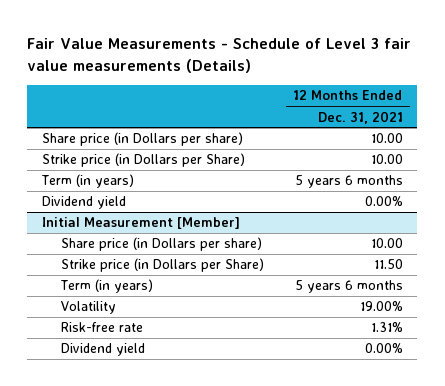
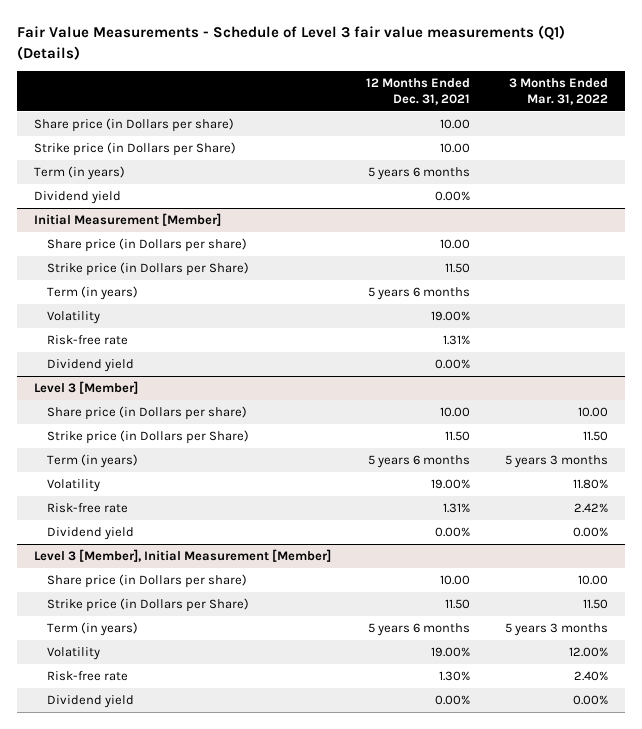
[27,38,412,73] Fair Value Measurements - Schedule of Level 3 fair value measurements (Details) -> [16,25,565,60] Fair Value Measurements - Schedule of Level 3 fair value measurements (Q1) (Details)
none -> [508,78,608,106] 3 Months Ended Mar. 31, 2022
none -> [34,381,139,395] Level 3 [Member]
none -> [46,406,247,421] Share price (in Dollars per share)
none -> [46,430,249,445] Strike price (in Dollars per Share)
none -> [46,454,138,469] Term (in years)
none -> [46,479,100,493] Volatility
none -> [46,503,128,514] Risk-free rate
none -> [46,527,134,541] Dividend yield
none -> [34,549,332,563] Level 3 [Member], Initial Measurement [Member]
none -> [46,574,247,589] Share price (in Dollars per share)
none -> [46,598,249,613] Strike price (in Dollars per Share)
none -> [46,622,138,637] Term (in years)
none -> [46,647,100,661] Volatility
none -> [46,671,128,682] Risk-free rate
none -> [46,695,134,709] Dividend yield

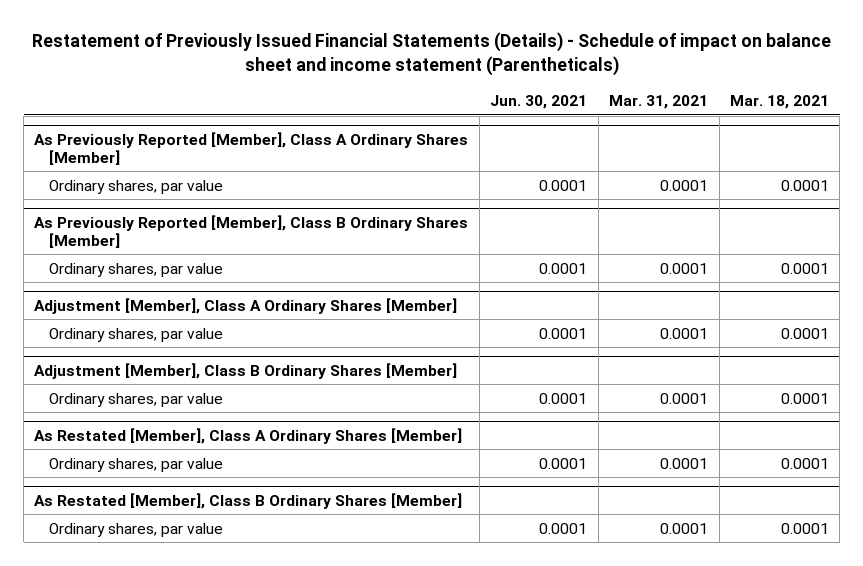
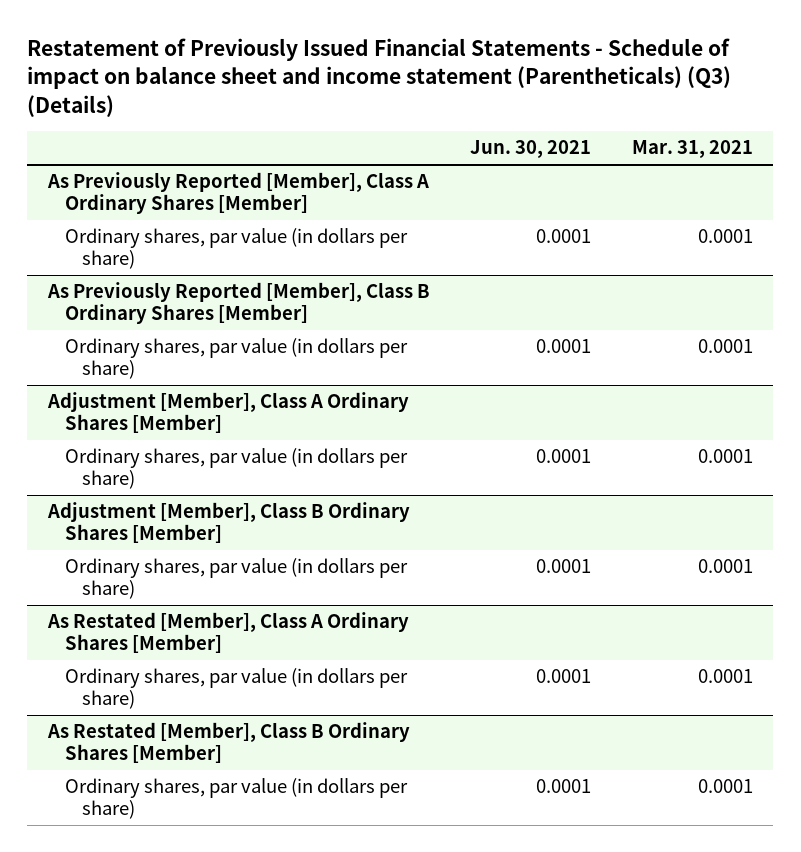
[31,32,831,77] Restatement of Previously Issued Financial Statements (Details) - Schedule of impact on balance sheet and income statement (Parentheticals) -> [27,37,732,117] Restatement of Previously Issued Financial Statements - Schedule of impact on balance sheet and income statement (Parentheticals) (Q3) (Details)
[729,94,829,109] Mar. 18, 2021 -> none
[49,179,224,194] Ordinary shares, par value -> [65,228,409,270] Ordinary shares, par value (in dollars per share)
[49,262,224,277] Ordinary shares, par value -> [65,338,409,380] Ordinary shares, par value (in dollars per share)
[49,327,224,342] Ordinary shares, par value -> [65,448,409,490] Ordinary shares, par value (in dollars per share)
[49,392,224,407] Ordinary shares, par value -> [65,558,409,600] Ordinary shares, par value (in dollars per share)
[49,457,224,472] Ordinary shares, par value -> [65,668,409,710] Ordinary shares, par value (in dollars per share)
[49,522,224,537] Ordinary shares, par value -> [65,778,409,820] Ordinary shares, par value (in dollars per share)

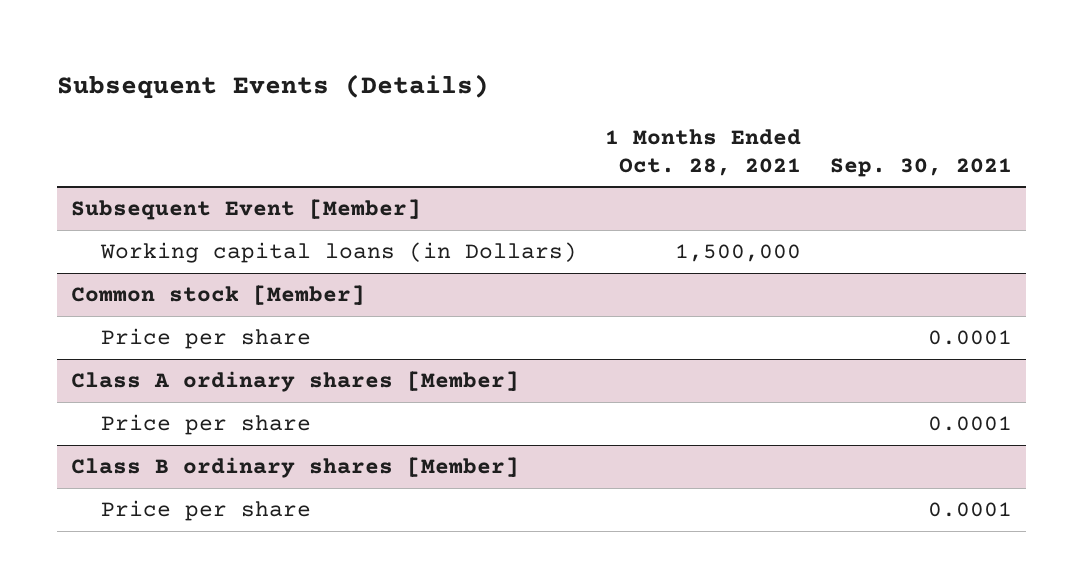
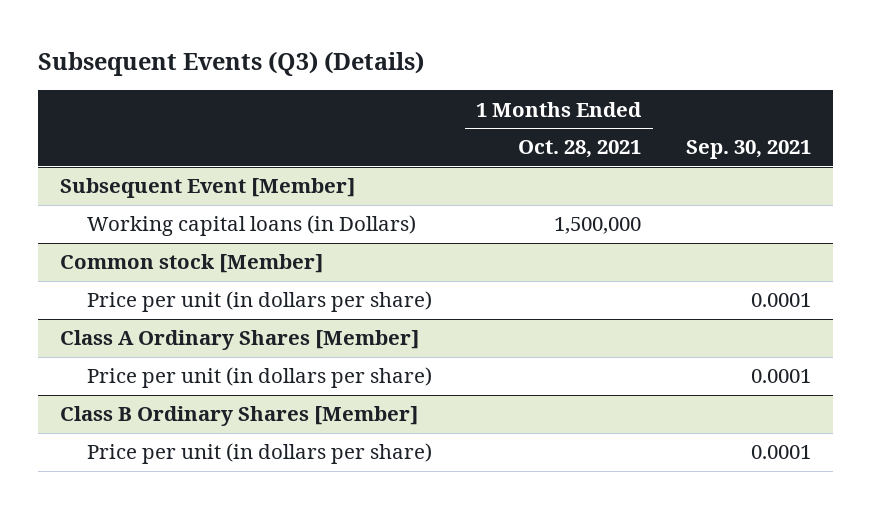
[57,73,490,99] Subsequent Events (Details) -> [37,50,424,76] Subsequent Events (Q3) (Details)
[101,327,312,349] Price per share -> [86,291,432,313] Price per unit (in dollars per share)
[71,370,520,392] Class A ordinary shares [Member] -> [60,330,420,351] Class A Ordinary Shares [Member]
[101,413,312,435] Price per share -> [86,367,432,389] Price per unit (in dollars per share)
[71,456,520,478] Class B ordinary shares [Member] -> [60,406,419,427] Class B Ordinary Shares [Member]
[101,499,312,521] Price per share -> [86,443,432,465] Price per unit (in dollars per share)

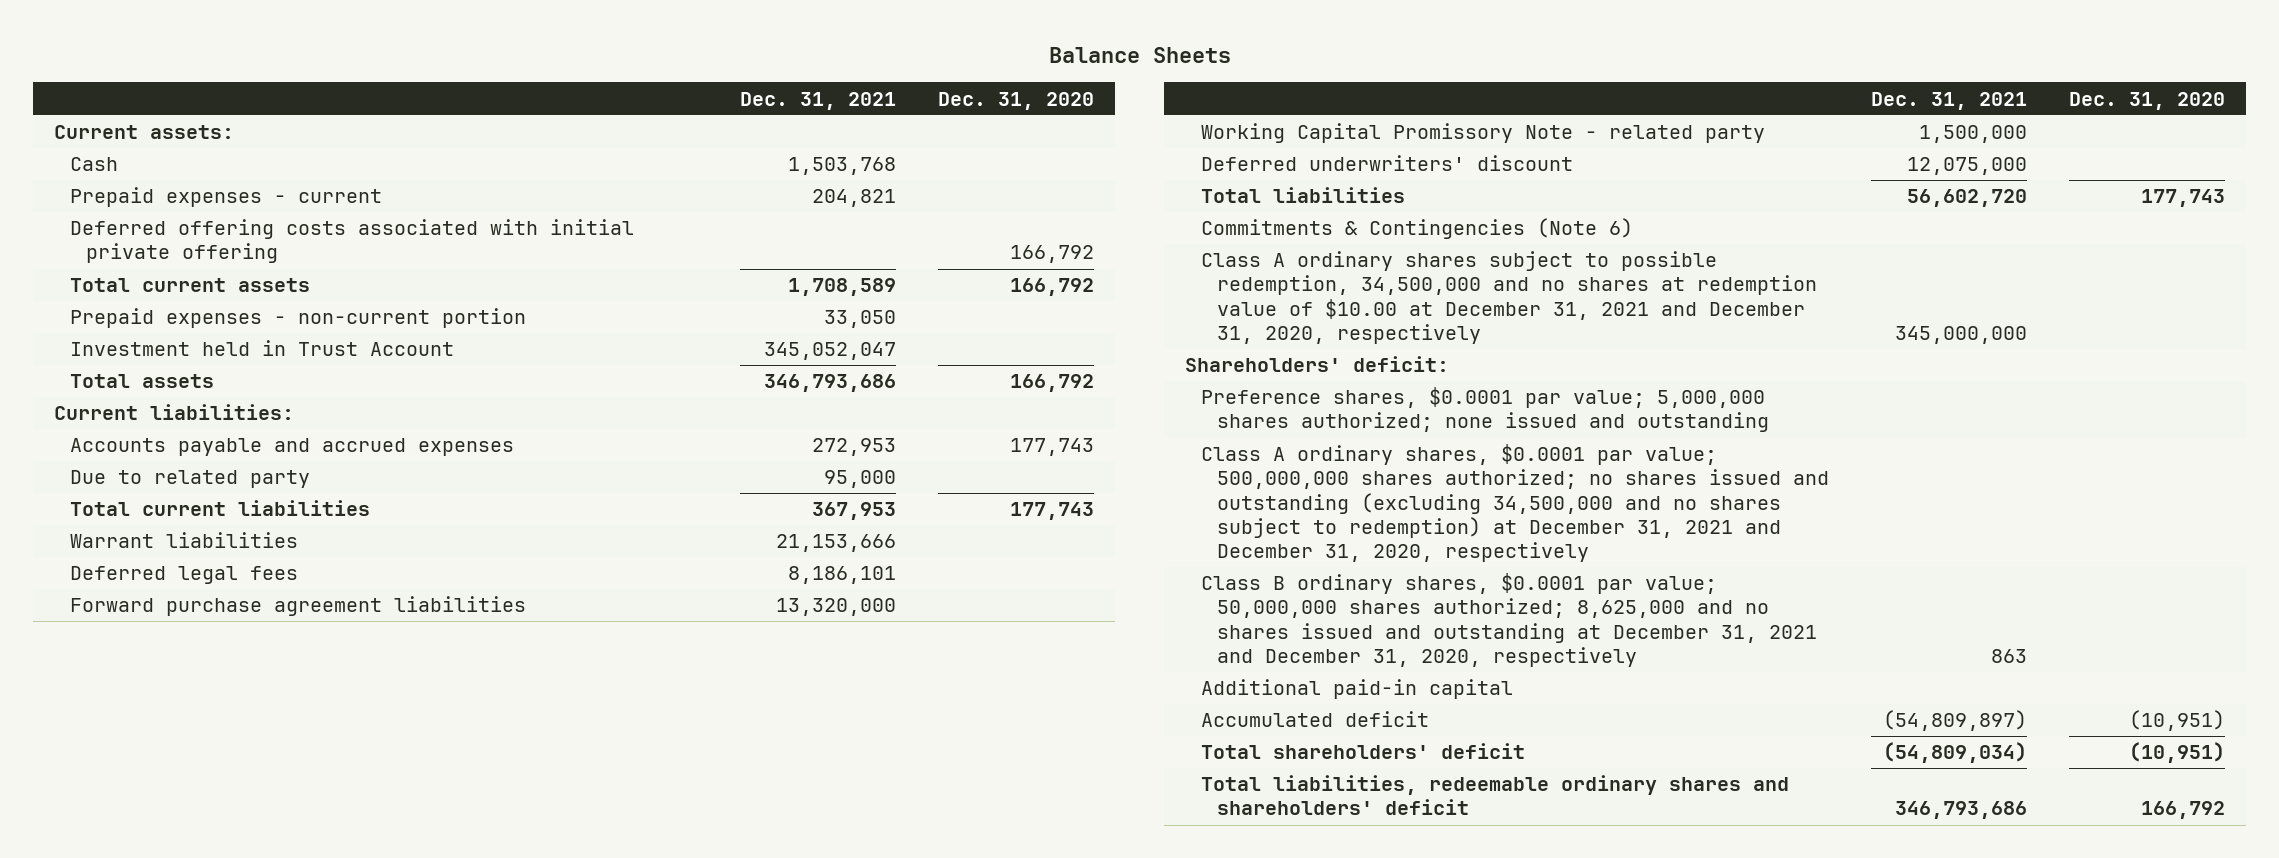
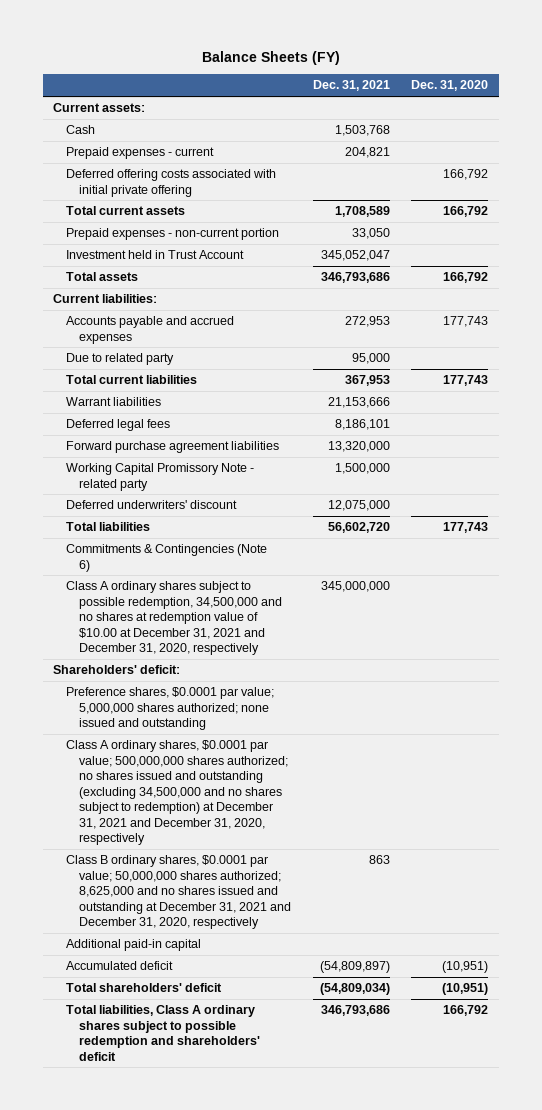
[1048,46,1231,63] Balance Sheets -> [201,50,340,65] Balance Sheets (FY)
[1201,775,1790,816] Total liabilities, redeemable ordinary shares and shareholders' deficit -> [66,1005,261,1061] Total liabilities, Class A ordinary shares subject to possible redemption and shareholders' deficit

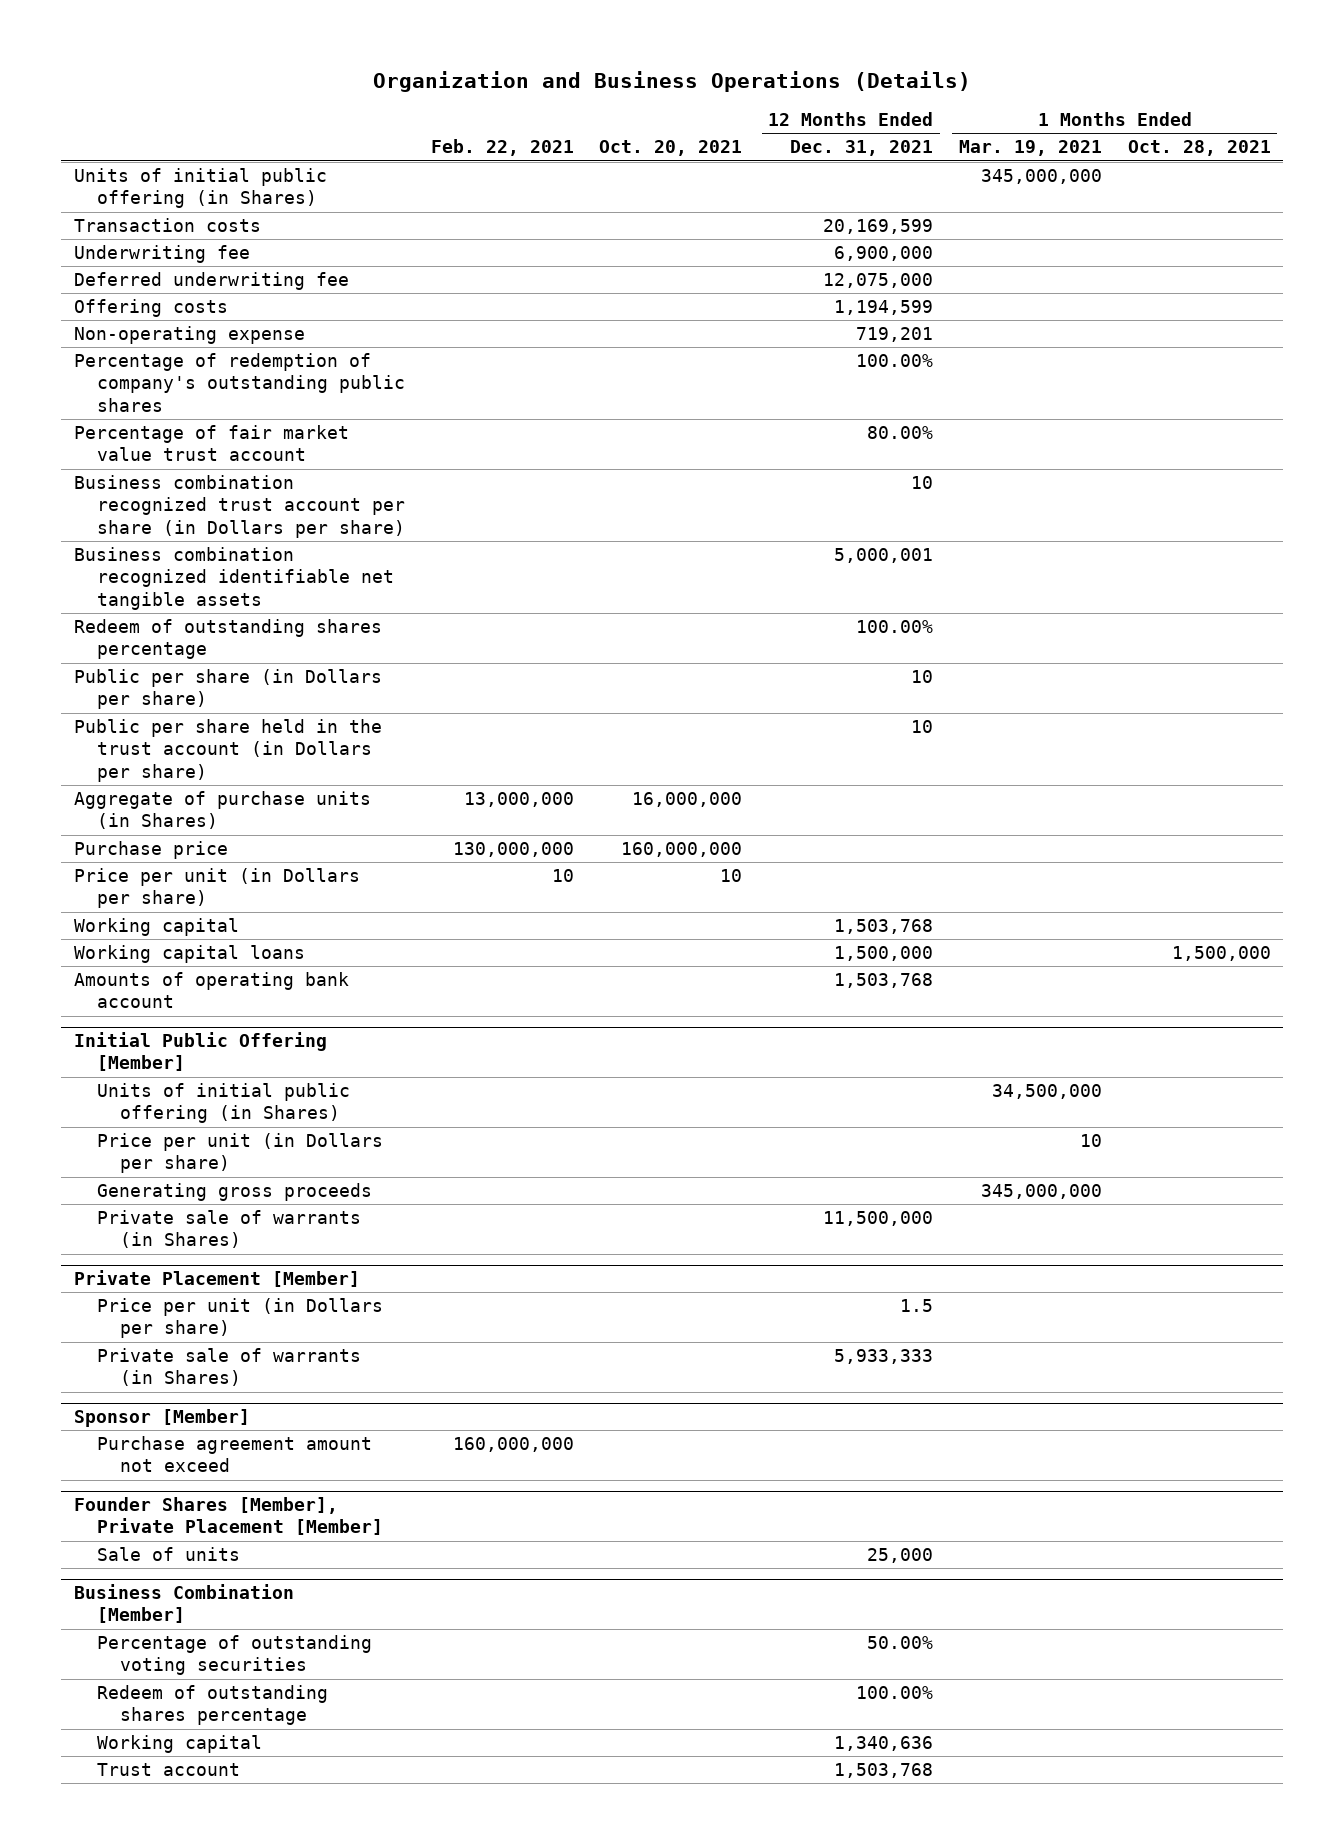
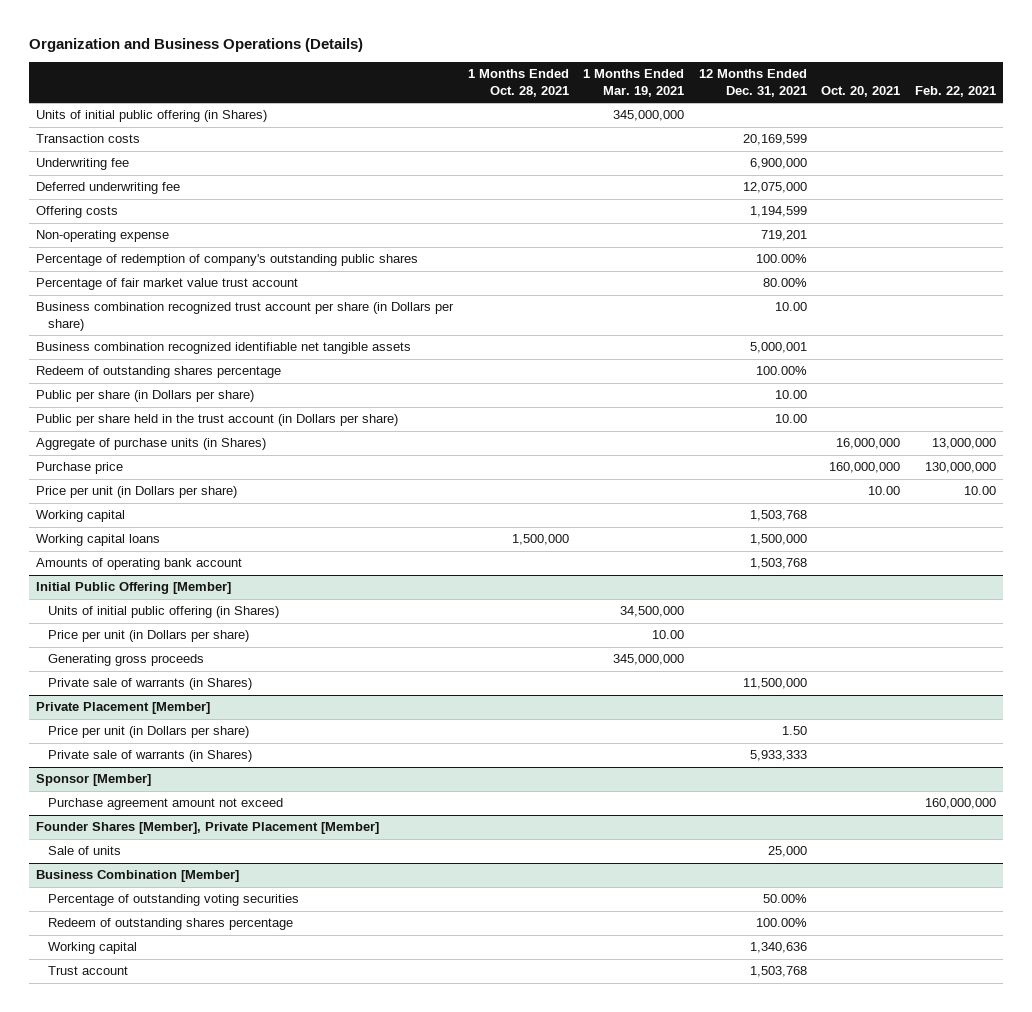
[911,476,934,490] 10 -> [774,302,807,312] 10.00
[911,670,934,684] 10 -> [774,390,807,400] 10.00
[911,720,934,734] 10 -> [774,414,807,424] 10.00
[551,869,574,883] 10 -> [963,486,996,496] 10.00
[720,869,743,883] 10 -> [868,486,901,496] 10.00
[1079,1134,1102,1148] 10 -> [652,630,685,640] 10.00
[900,1299,934,1313] 1.5 -> [781,726,807,736] 1.50

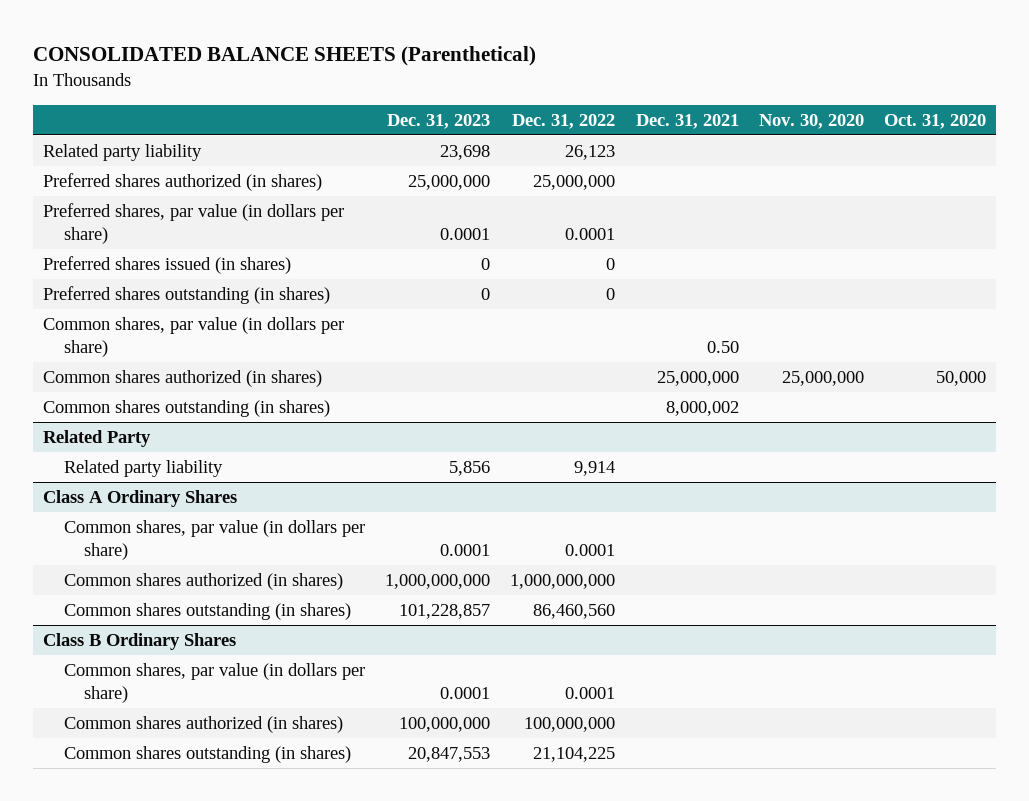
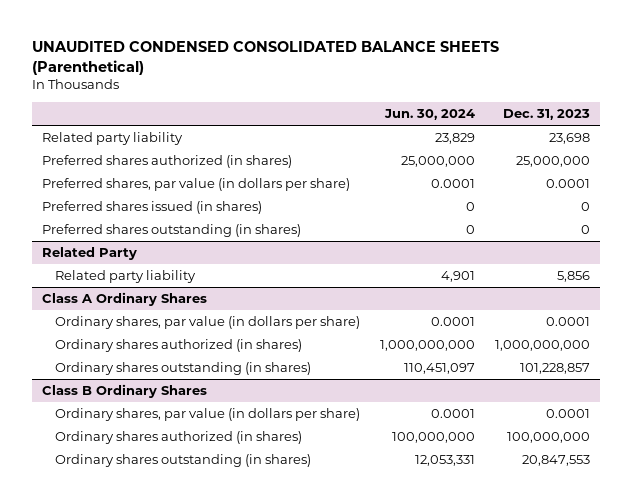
[32,46,536,67] CONSOLIDATED BALANCE SHEETS (Parenthetical) -> [32,41,500,75] UNAUDITED CONDENSED CONSOLIDATED BALANCE SHEETS (Parenthetical)
[512,113,616,129] Dec. 31, 2022 -> none
[635,113,739,129] Dec. 31, 2021 -> none
[758,113,864,129] Nov. 30, 2020 -> none
[884,113,987,129] Oct. 31, 2020 -> none
none -> [384,108,476,120] Jun. 30, 2024
[43,317,345,357] Common shares, par value (in dollars per share) -> none
[43,370,323,388] Common shares authorized (in shares) -> none
[43,400,331,418] Common shares outstanding (in shares) -> none
[63,520,365,560] Common shares, par value (in dollars per share) -> [55,316,361,330] Ordinary shares, par value (in dollars per share)
[63,573,343,591] Common shares authorized (in shares) -> [55,339,303,353] Ordinary shares authorized (in shares)
[63,603,351,621] Common shares outstanding (in shares) -> [55,362,312,376] Ordinary shares outstanding (in shares)
[63,663,365,703] Common shares, par value (in dollars per share) -> [55,408,361,422] Ordinary shares, par value (in dollars per share)
[63,716,343,734] Common shares authorized (in shares) -> [55,431,303,445] Ordinary shares authorized (in shares)
[63,746,351,764] Common shares outstanding (in shares) -> [55,454,312,468] Ordinary shares outstanding (in shares)

